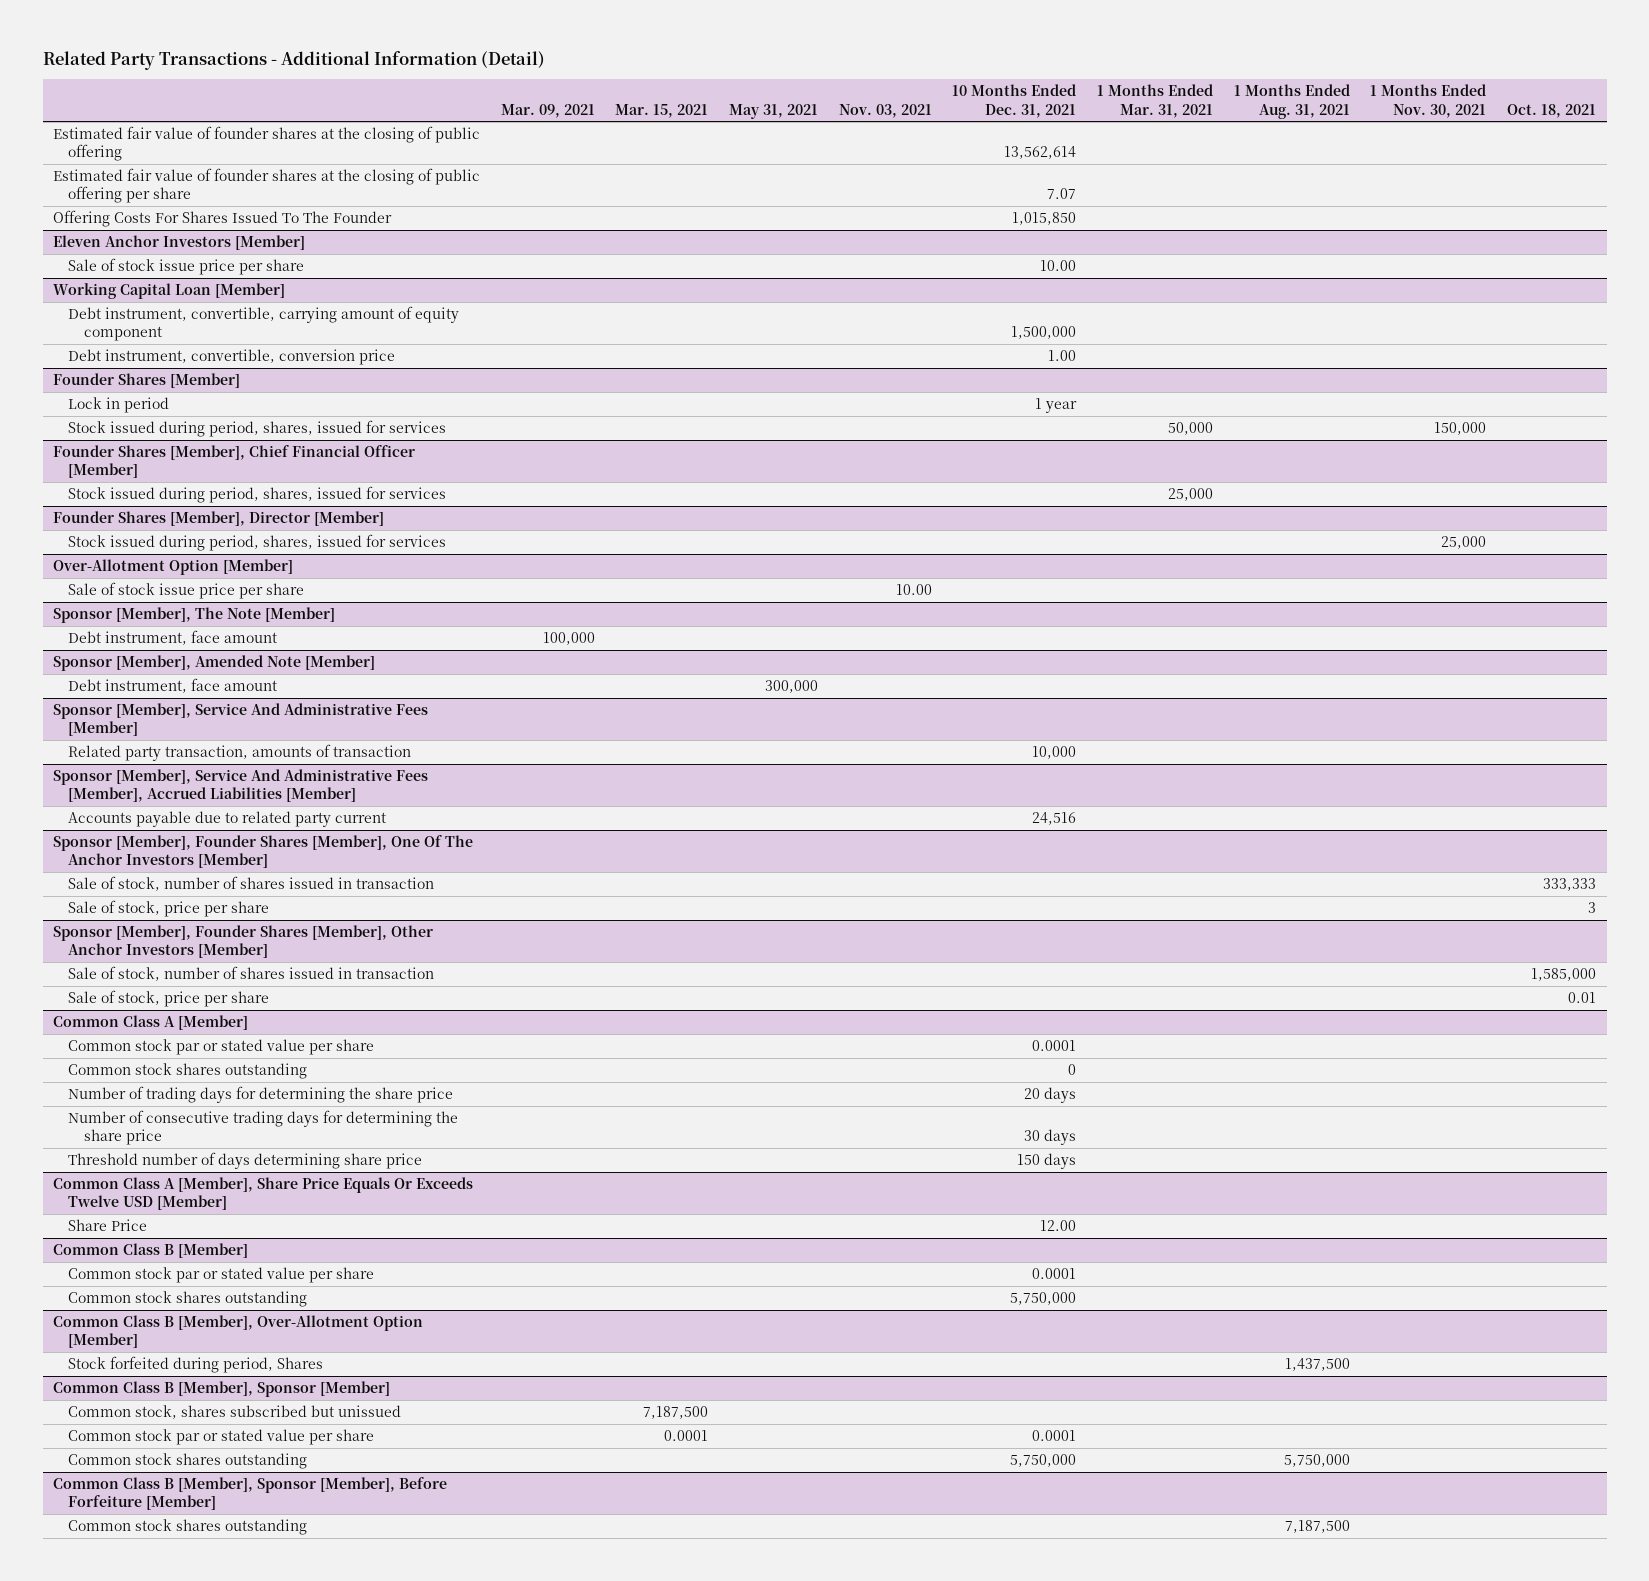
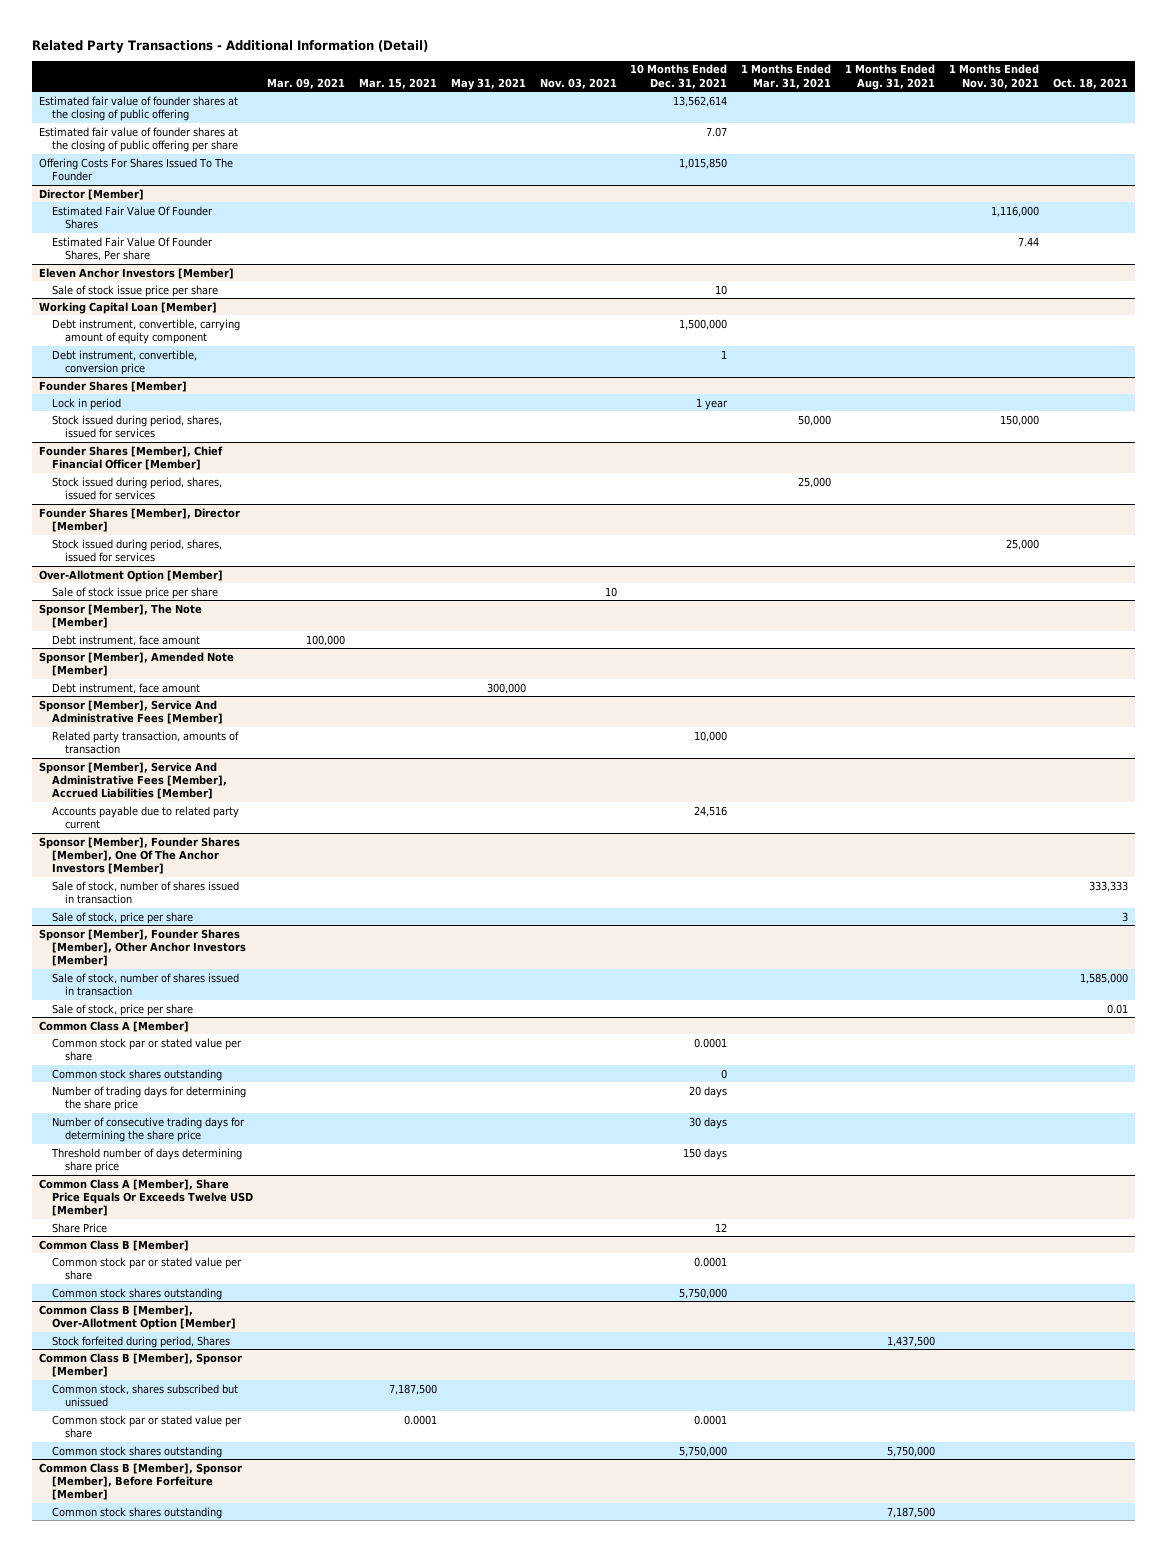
none -> [39,188,145,200] Director [Member]
none -> [52,205,214,230] Estimated Fair Value Of Founder Shares
none -> [52,236,214,262] Estimated Fair Value Of Founder Shares, Per share
[1040,260,1077,272] 10.00 -> [715,284,728,295] 10
[1048,350,1077,362] 1.00 -> [721,349,728,359] 1
[895,584,932,596] 10.00 -> [604,586,617,597] 10
[1040,1220,1077,1232] 12.00 -> [715,1222,728,1232] 12

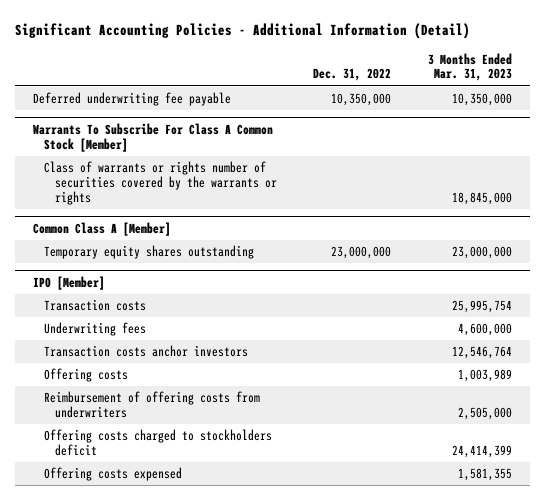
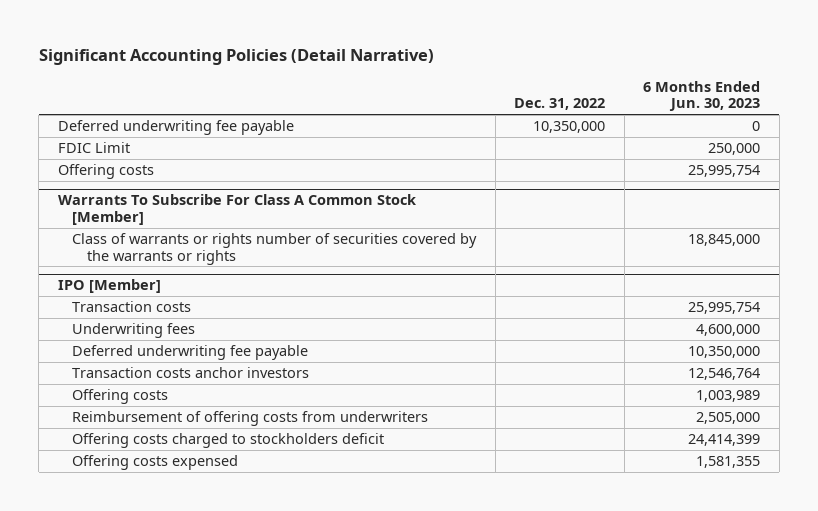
[14,22,470,39] Significant Accounting Policies - Additional Information (Detail) -> [38,49,434,66] Significant Accounting Policies (Detail Narrative)
[428,52,513,82] 3 Months Ended Mar. 31, 2023 -> none
none -> [643,80,761,112] 6 Months Ended Jun. 30, 2023
none -> [57,142,130,154] FDIC Limit
none -> [57,164,154,180] Offering costs
[33,221,172,236] Common Class A [Member] -> none
[43,245,254,260] Temporary equity shares outstanding -> none
none -> [72,345,309,361] Deferred underwriting fee payable

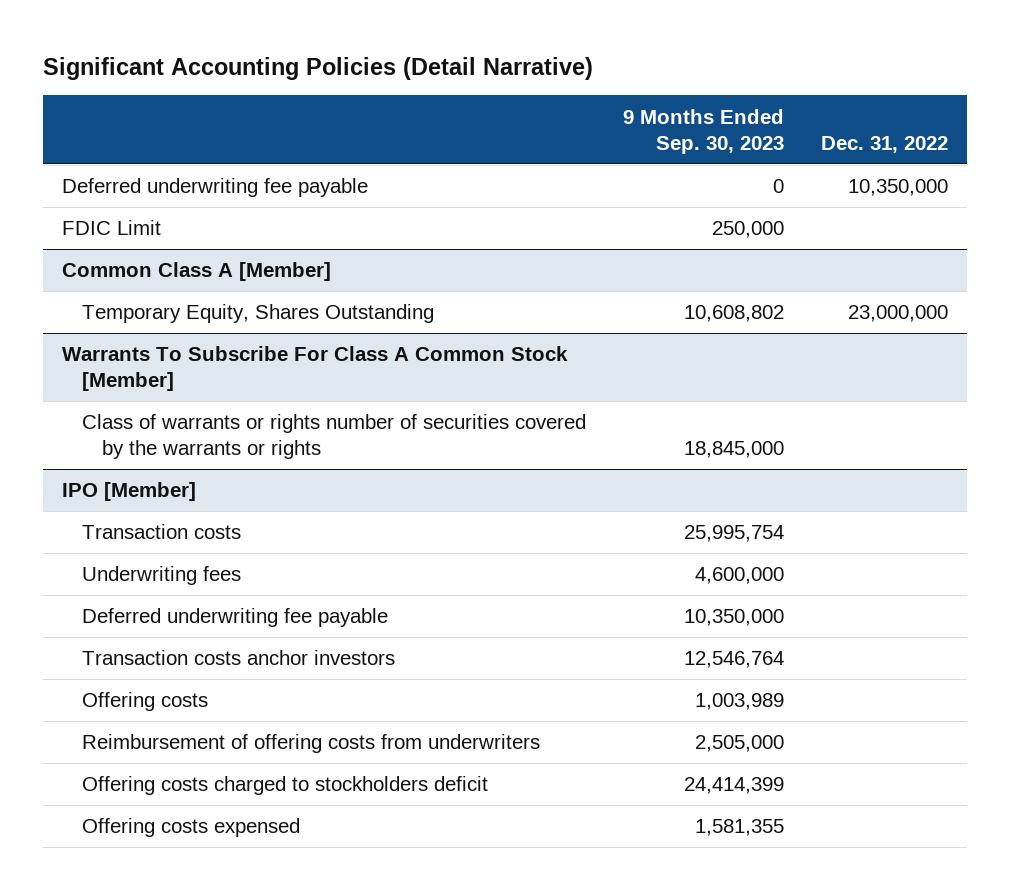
[643,80,761,112] 6 Months Ended Jun. 30, 2023 -> none
none -> [622,108,784,154] 9 Months Ended Sep. 30, 2023
[57,164,154,180] Offering costs -> none
none -> [61,262,331,282] Common Class A [Member]
none -> [81,304,434,324] Temporary Equity, Shares Outstanding

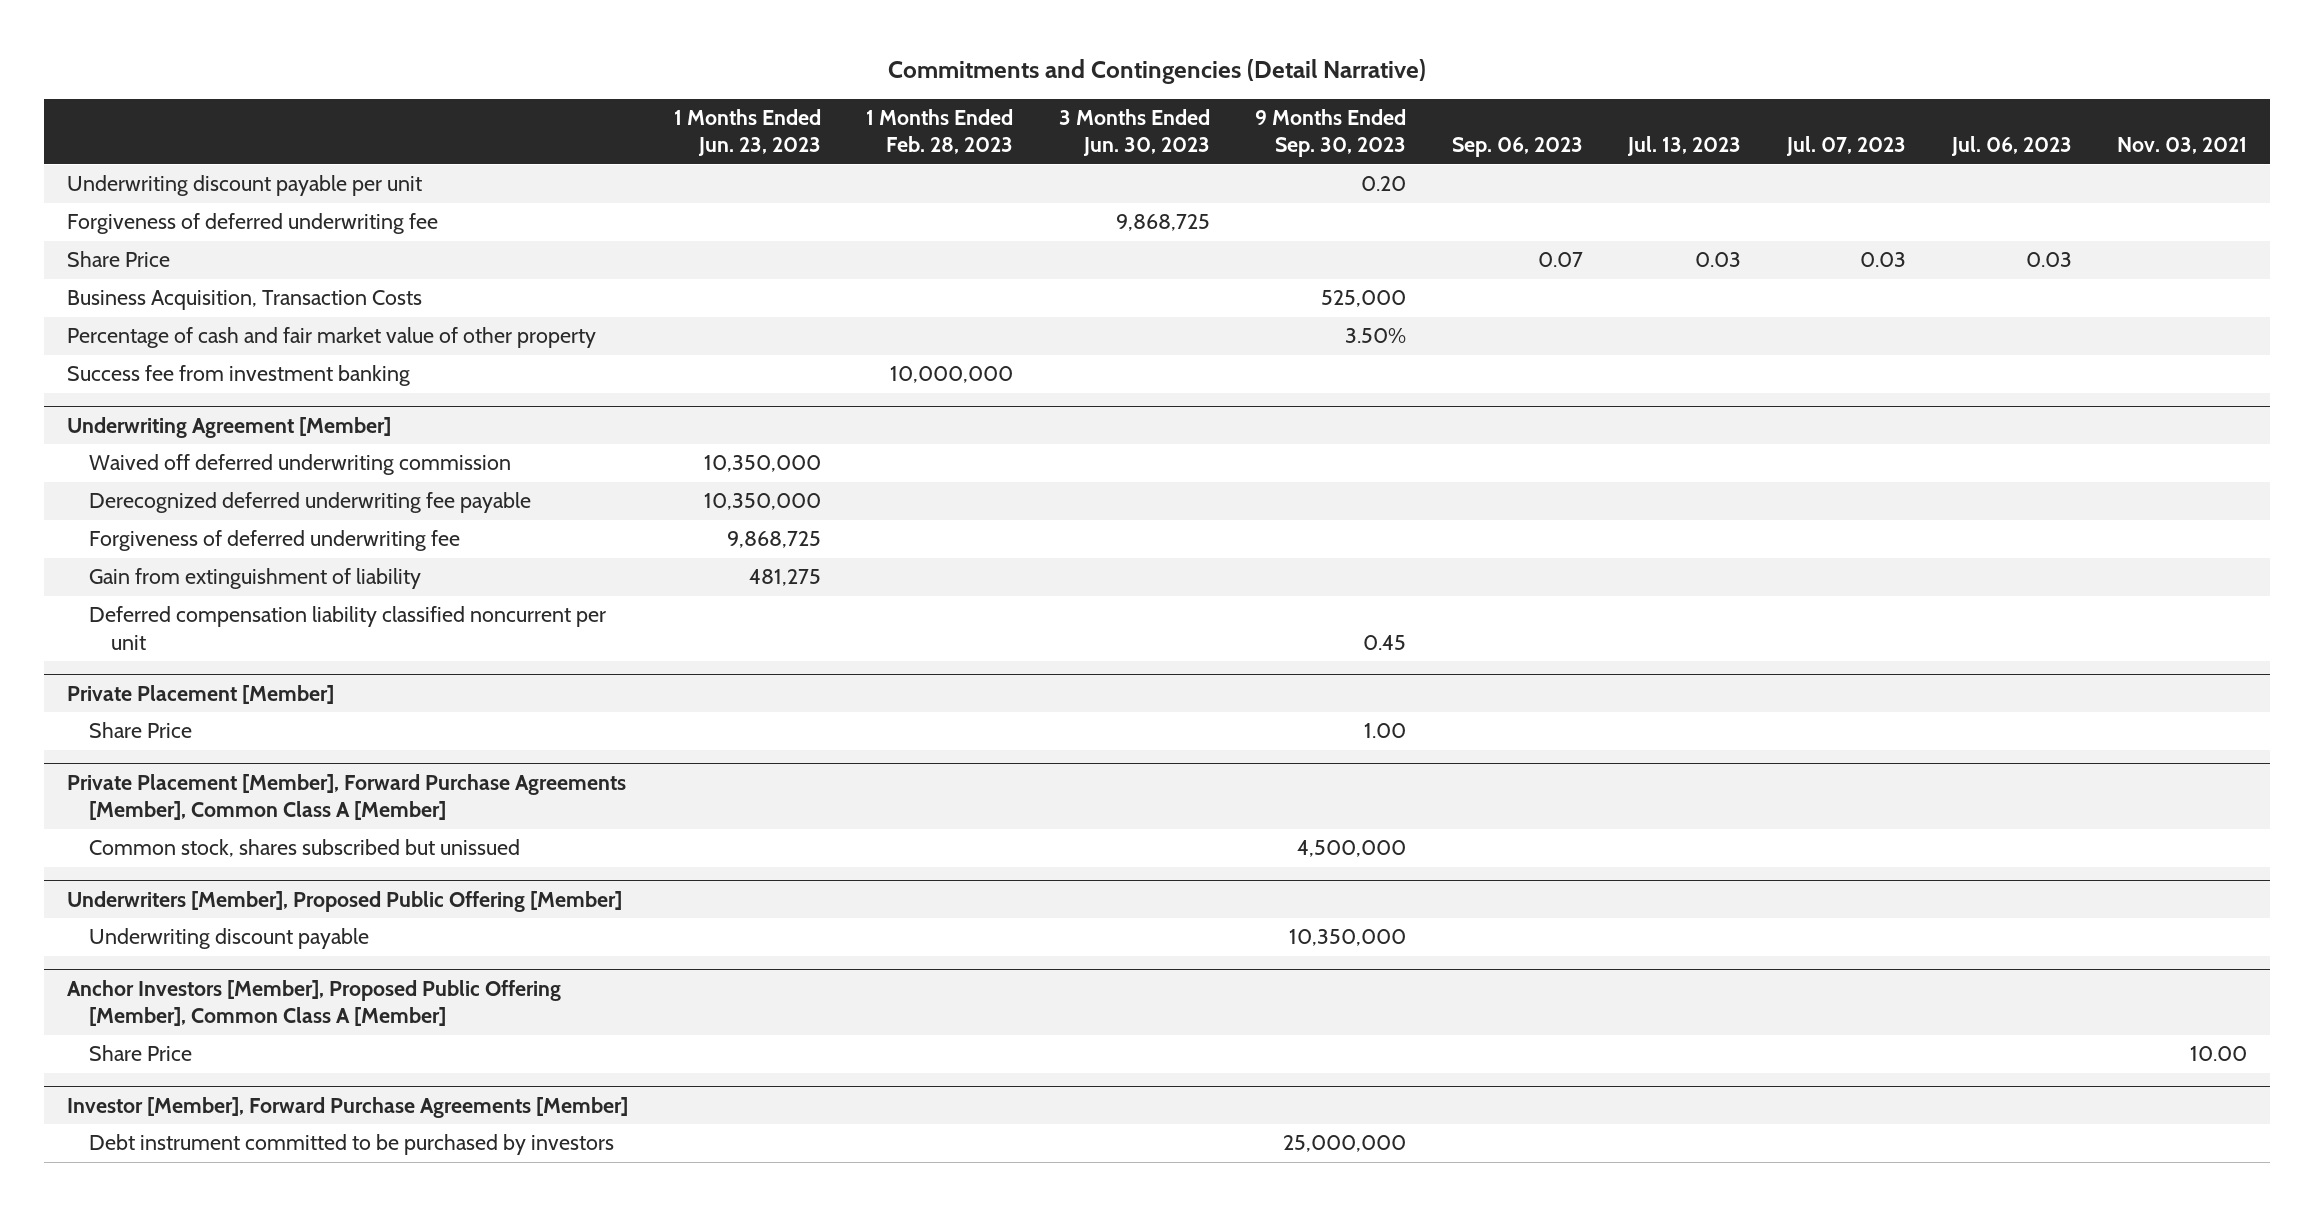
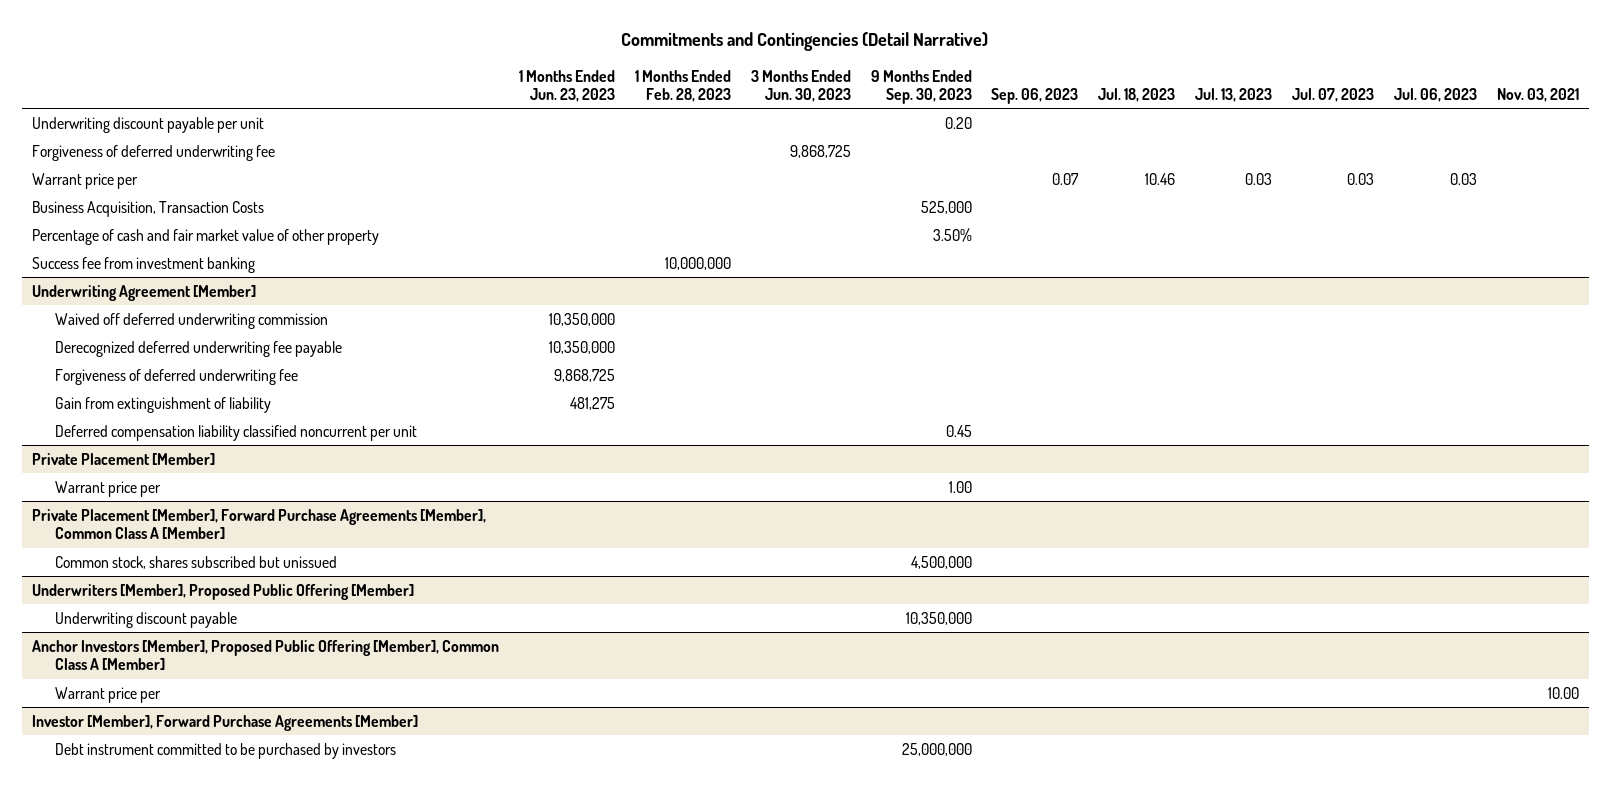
none -> [1098,87,1176,102] Jul. 18, 2023
[67,251,171,268] Share Price -> [31,172,138,189] Warrant price per
[88,722,192,739] Share Price -> [55,480,162,497] Warrant price per
[88,1045,192,1062] Share Price -> [55,686,162,703] Warrant price per

